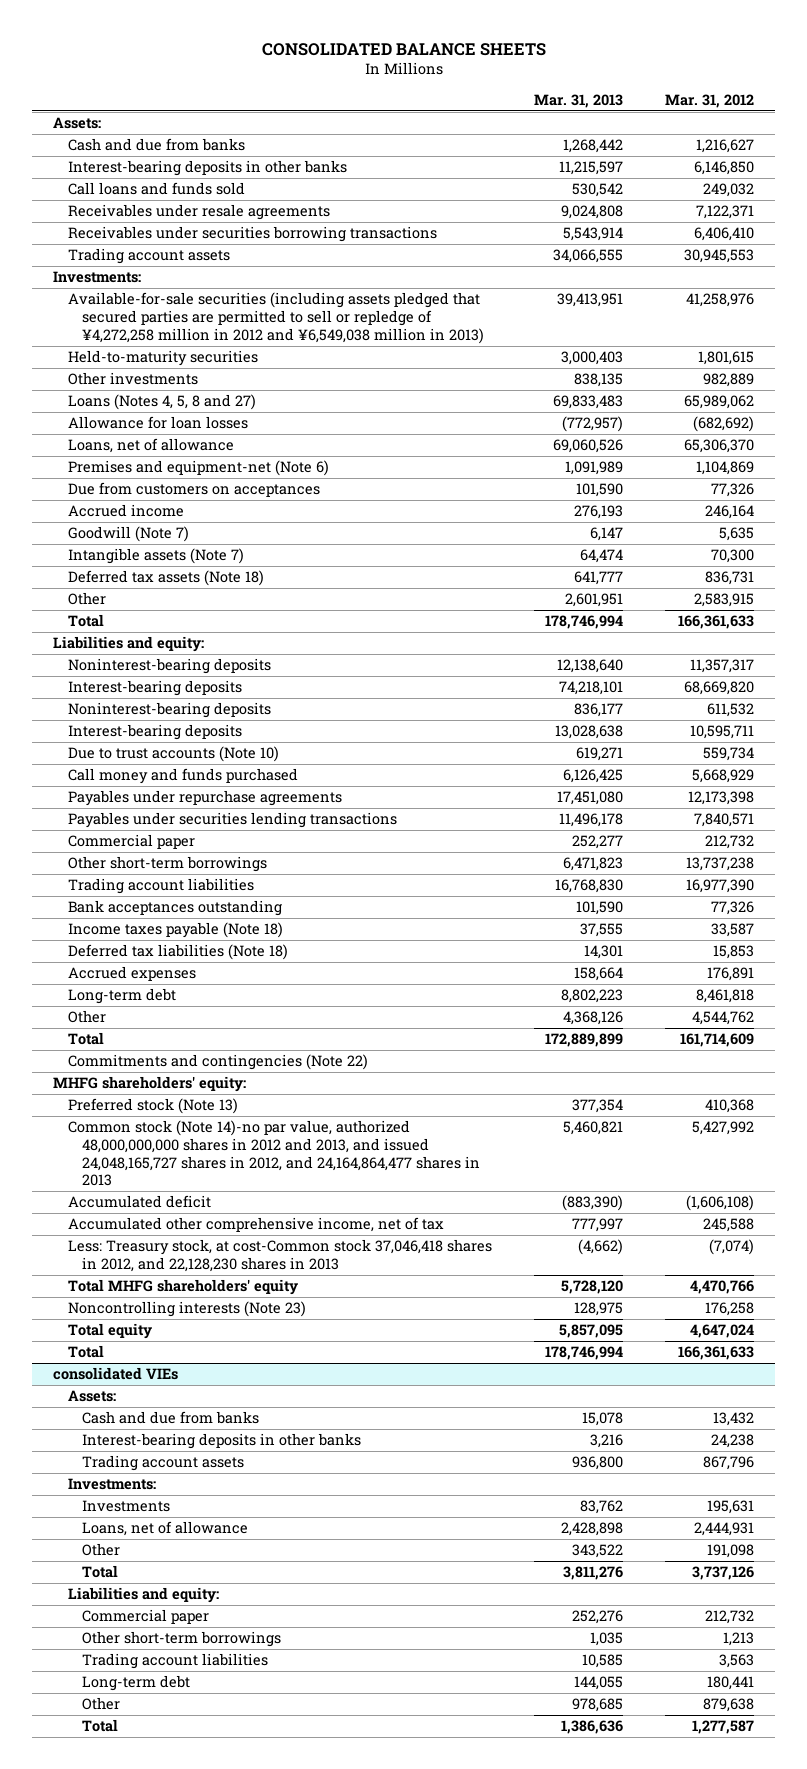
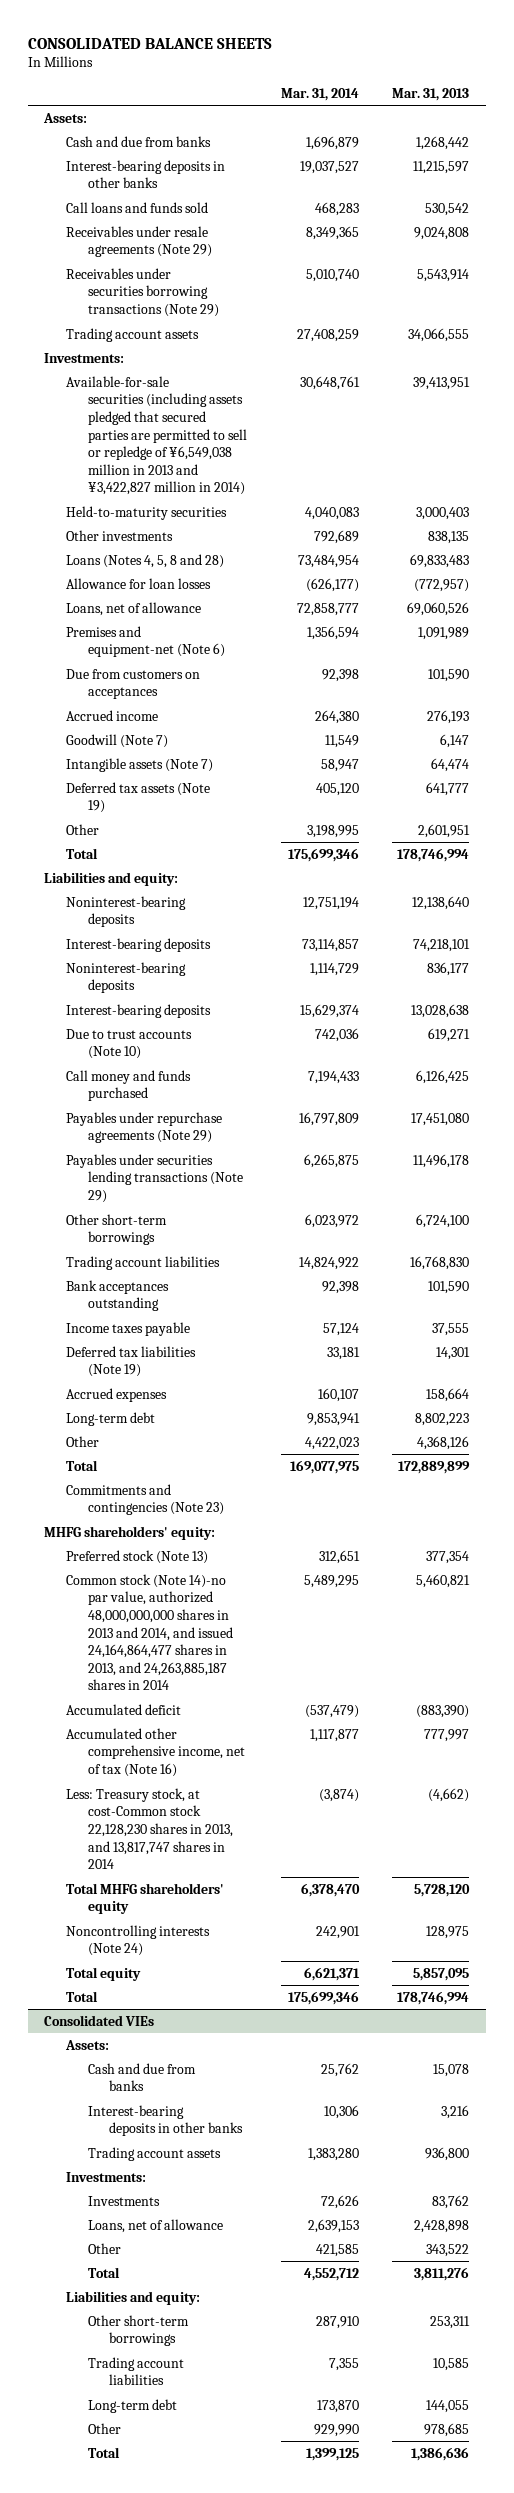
[664,93,754,108] Mar. 31, 2012 -> none
none -> [280,87,359,101] Mar. 31, 2014
[67,204,330,221] Receivables under resale agreements -> [66,225,212,258] Receivables under resale agreements (Note 29)
[67,226,437,243] Receivables under securities borrowing transactions -> [66,267,219,317] Receivables under securities borrowing transactions (Note 29)
[67,292,485,344] Available-for-sale securities (including assets pledged that secured parties are permitted to sell or repledge of ¥4,272,258 million in 2012 and ¥6,549,038 million in 2013) -> [66,375,247,496] Available-for-sale securities (including assets pledged that secured parties are permitted to sell or repledge of ¥6,549,038 million in 2013 and ¥3,422,827 million in 2014)
[67,394,256,411] Loans (Notes 4, 5, 8 and 27) -> [66,553,225,568] Loans (Notes 4, 5, 8 and 28)
[67,570,264,587] Deferred tax assets (Note 18) -> [66,781,211,814] Deferred tax assets (Note 19)
[67,834,195,850] Commercial paper -> none
[67,790,342,807] Payables under repurchase agreements -> [66,1111,223,1144] Payables under repurchase agreements (Note 29)
[67,812,397,829] Payables under securities lending transactions -> [66,1153,243,1203] Payables under securities lending transactions (Note 29)
[562,857,623,872] 6,471,823 -> [416,1213,470,1228] 6,724,100
[67,922,283,939] Income taxes payable (Note 18) -> [66,1321,191,1336] Income taxes payable
[67,944,288,961] Deferred tax liabilities (Note 18) -> [66,1345,197,1378] Deferred tax liabilities (Note 19)
[67,1054,368,1071] Commitments and contingencies (Note 22) -> [66,1483,224,1516] Commitments and contingencies (Note 23)
[67,1120,481,1187] Common stock (Note 14)-no par value, authorized 48,000,000,000 shares in 2012 and 2013, and issued 24,048,165,727 shares in 2012, and 24,164,864,477 shares in 2013 -> [66,1573,233,1691] Common stock (Note 14)-no par value, authorized 48,000,000,000 shares in 2013 and 2014, and issued 24,164,864,477 shares in 2013, and 24,263,885,187 shares in 2014
[67,1217,444,1233] Accumulated other comprehensive income, net of tax -> [66,1727,245,1777] Accumulated other comprehensive income, net of tax (Note 16)
[67,1239,492,1272] Less: Treasury stock, at cost-Common stock 37,046,418 shares in 2012, and 22,128,230 shares in 2013 -> [66,1787,233,1870] Less: Treasury stock, at cost-Common stock 22,128,230 shares in 2013, and 13,817,747 shares in 2014
[67,1301,306,1318] Noncontrolling interests (Note 23) -> [66,1924,211,1957] Noncontrolling interests (Note 24)
[53,1367,179,1381] consolidated VIEs -> [44,2014,155,2026] Consolidated VIEs
[82,1609,210,1625] Commercial paper -> none
[589,1632,623,1647] 1,035 -> [430,2315,471,2329] 253,311

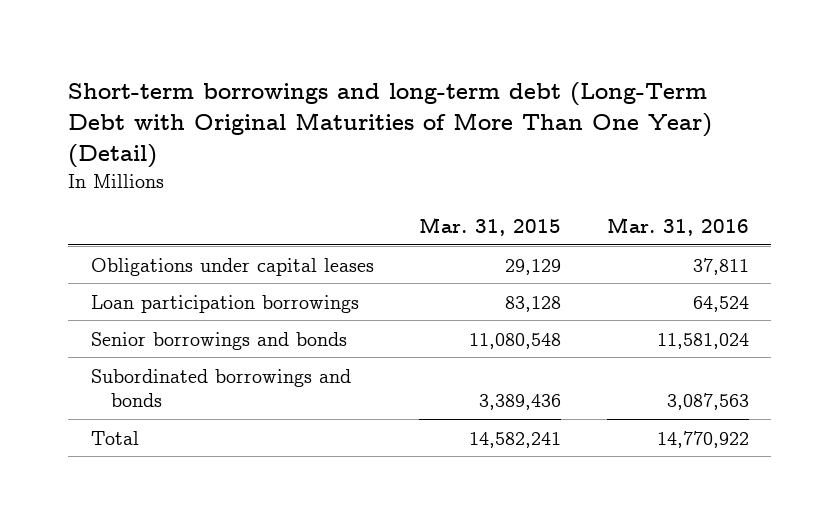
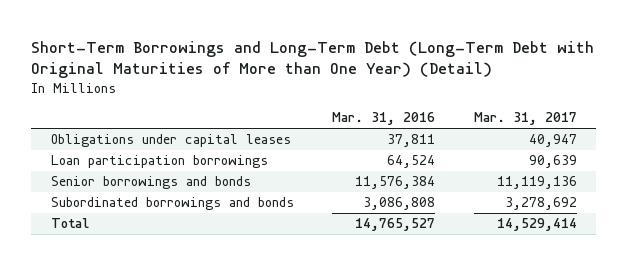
[67,81,712,168] Short-term borrowings and long-term debt (Long-Term Debt with Original Maturities of More Than One Year) (Detail) -> [31,40,595,79] Short-Term Borrowings and Long-Term Debt (Long-Term Debt with Original Maturities of More than One Year) (Detail)
[419,216,562,236] Mar. 31, 2015 -> none
none -> [473,112,577,126] Mar. 31, 2017
[656,332,749,349] 11,581,024 -> [355,176,436,190] 11,576,384
[666,393,749,411] 3,087,563 -> [363,197,436,211] 3,086,808
[656,430,749,448] 14,770,922 -> [355,218,436,232] 14,765,527

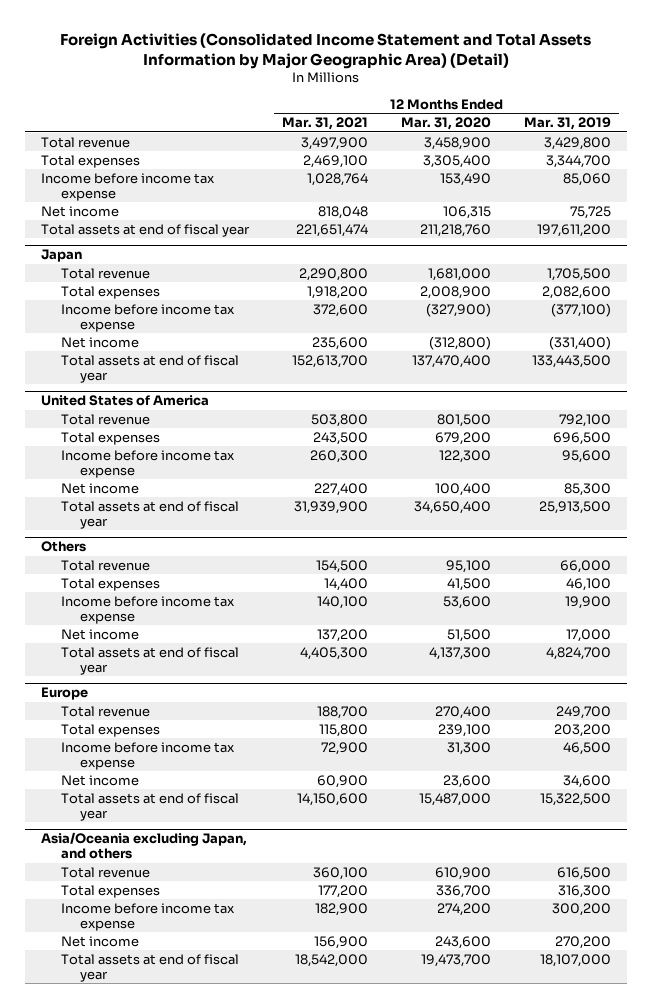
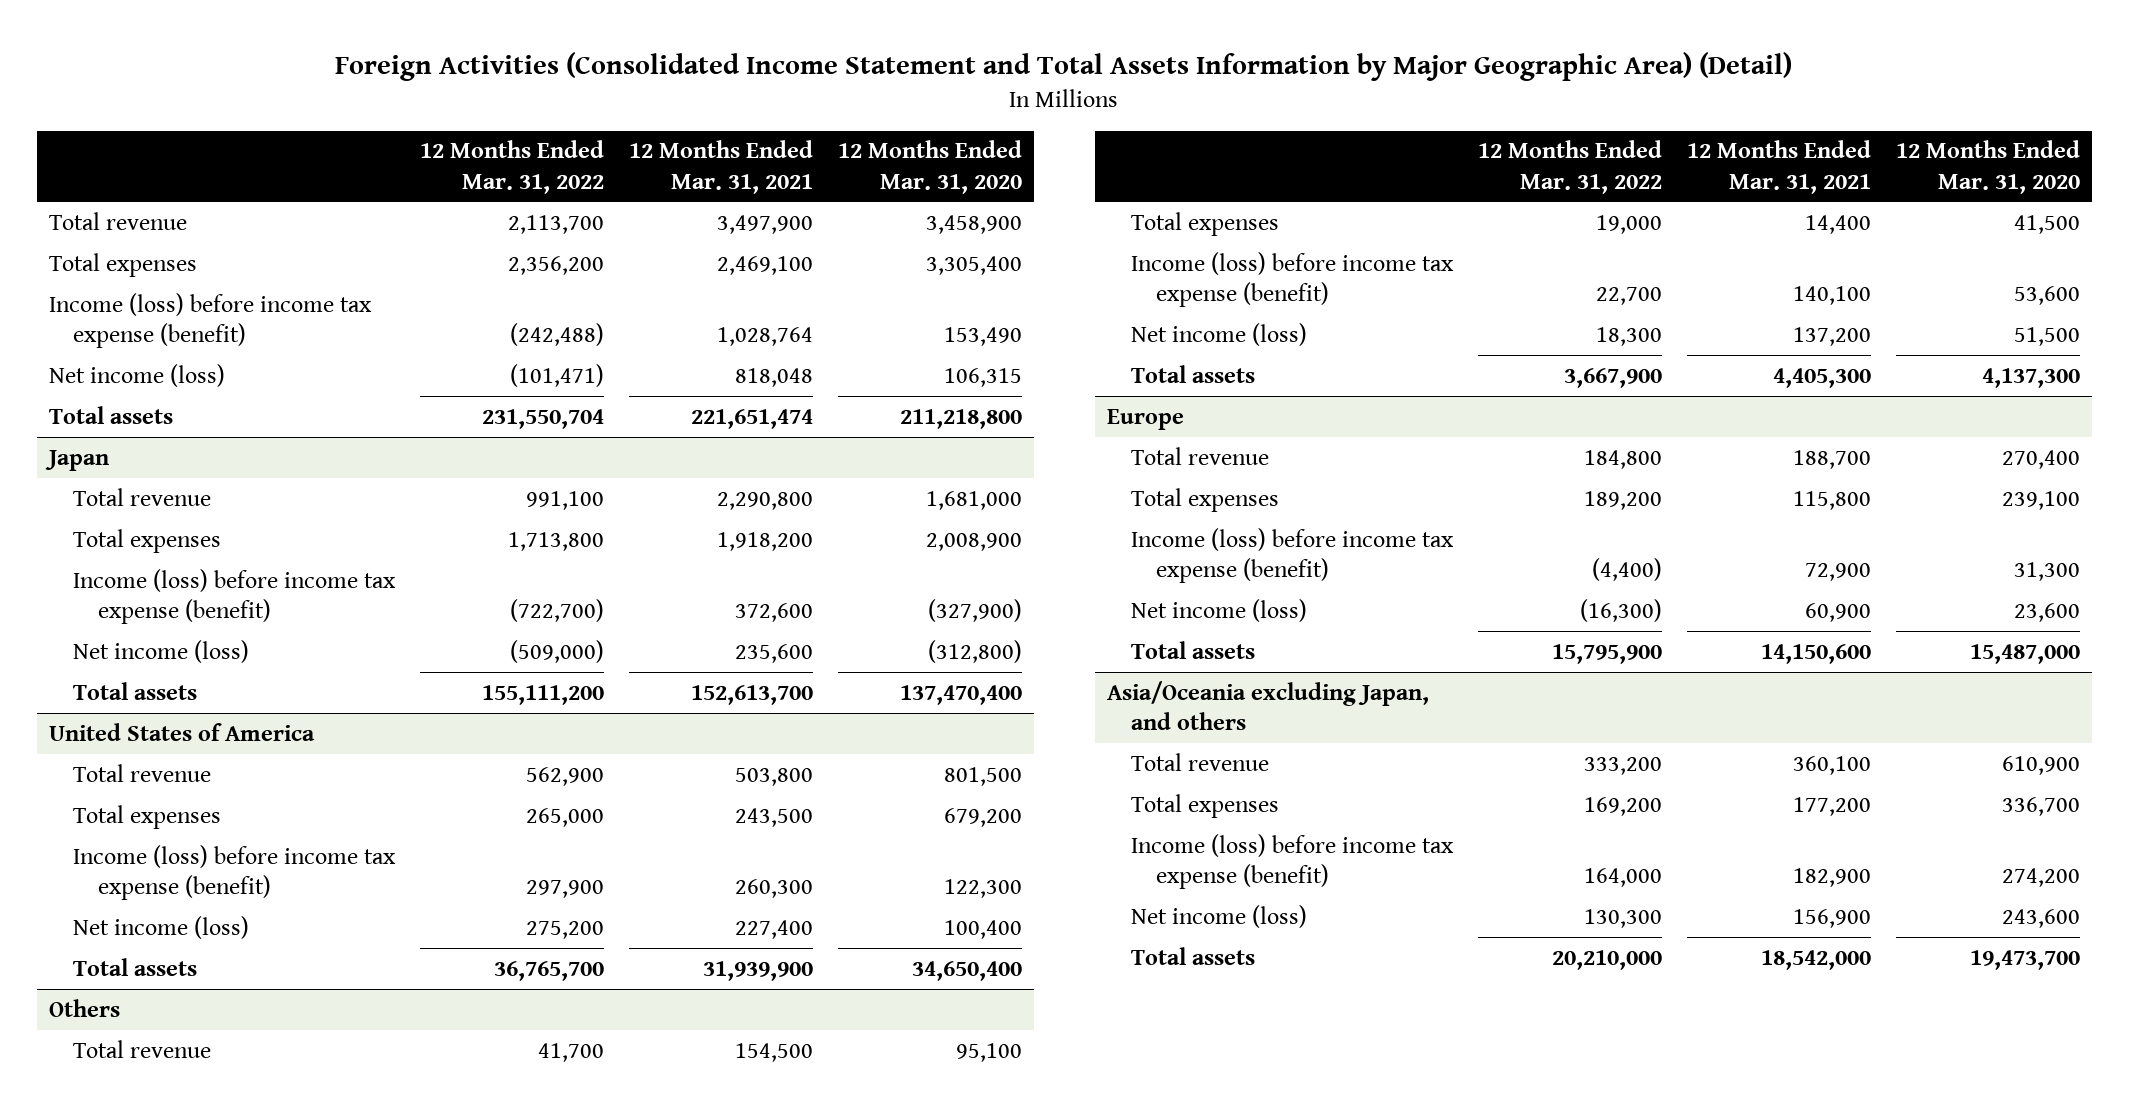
[523,117,611,131] Mar. 31, 2019 -> none
none -> [420,140,605,194] 12 Months Ended Mar. 31, 2022
[41,172,216,201] Income before income tax expense -> [49,292,373,348] Income (loss) before income tax expense (benefit)
[41,205,120,217] Net income -> [49,363,226,387] Net income (loss)
[41,223,251,237] Total assets at end of fiscal year -> [49,405,174,424] Total assets
[420,223,492,237] 211,218,760 -> [899,408,1022,429] 211,218,800
[60,303,235,332] Income before income tax expense -> [73,568,397,624] Income (loss) before income tax expense (benefit)
[60,336,139,348] Net income -> [73,639,250,663] Net income (loss)
[60,354,239,383] Total assets at end of fiscal year -> [73,681,198,700] Total assets
[60,449,235,478] Income before income tax expense -> [73,844,397,900] Income (loss) before income tax expense (benefit)
[60,482,139,494] Net income -> [73,915,250,939] Net income (loss)
[60,500,239,529] Total assets at end of fiscal year -> [73,957,198,976] Total assets
[60,595,235,624] Income before income tax expense -> [1131,251,1455,307] Income (loss) before income tax expense (benefit)
[60,628,139,640] Net income -> [1131,322,1308,346] Net income (loss)
[60,646,239,675] Total assets at end of fiscal year -> [1131,364,1256,383] Total assets
[60,741,235,770] Income before income tax expense -> [1131,527,1455,583] Income (loss) before income tax expense (benefit)
[60,774,139,786] Net income -> [1131,598,1308,622] Net income (loss)
[60,792,239,821] Total assets at end of fiscal year -> [1131,640,1256,659] Total assets
[60,902,235,931] Income before income tax expense -> [1131,833,1455,889] Income (loss) before income tax expense (benefit)
[60,935,139,947] Net income -> [1131,904,1308,928] Net income (loss)
[60,953,239,982] Total assets at end of fiscal year -> [1131,946,1256,965] Total assets

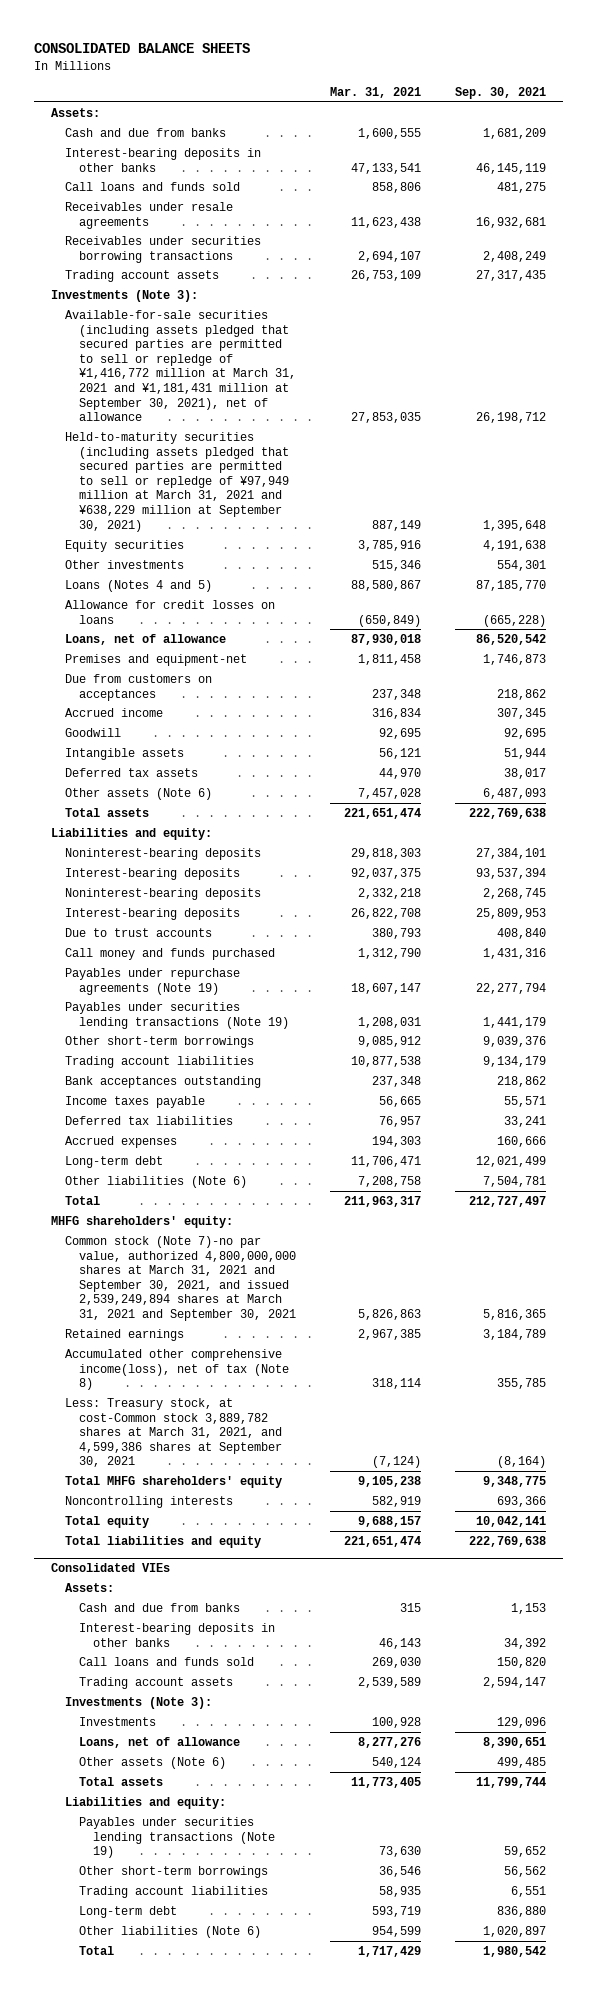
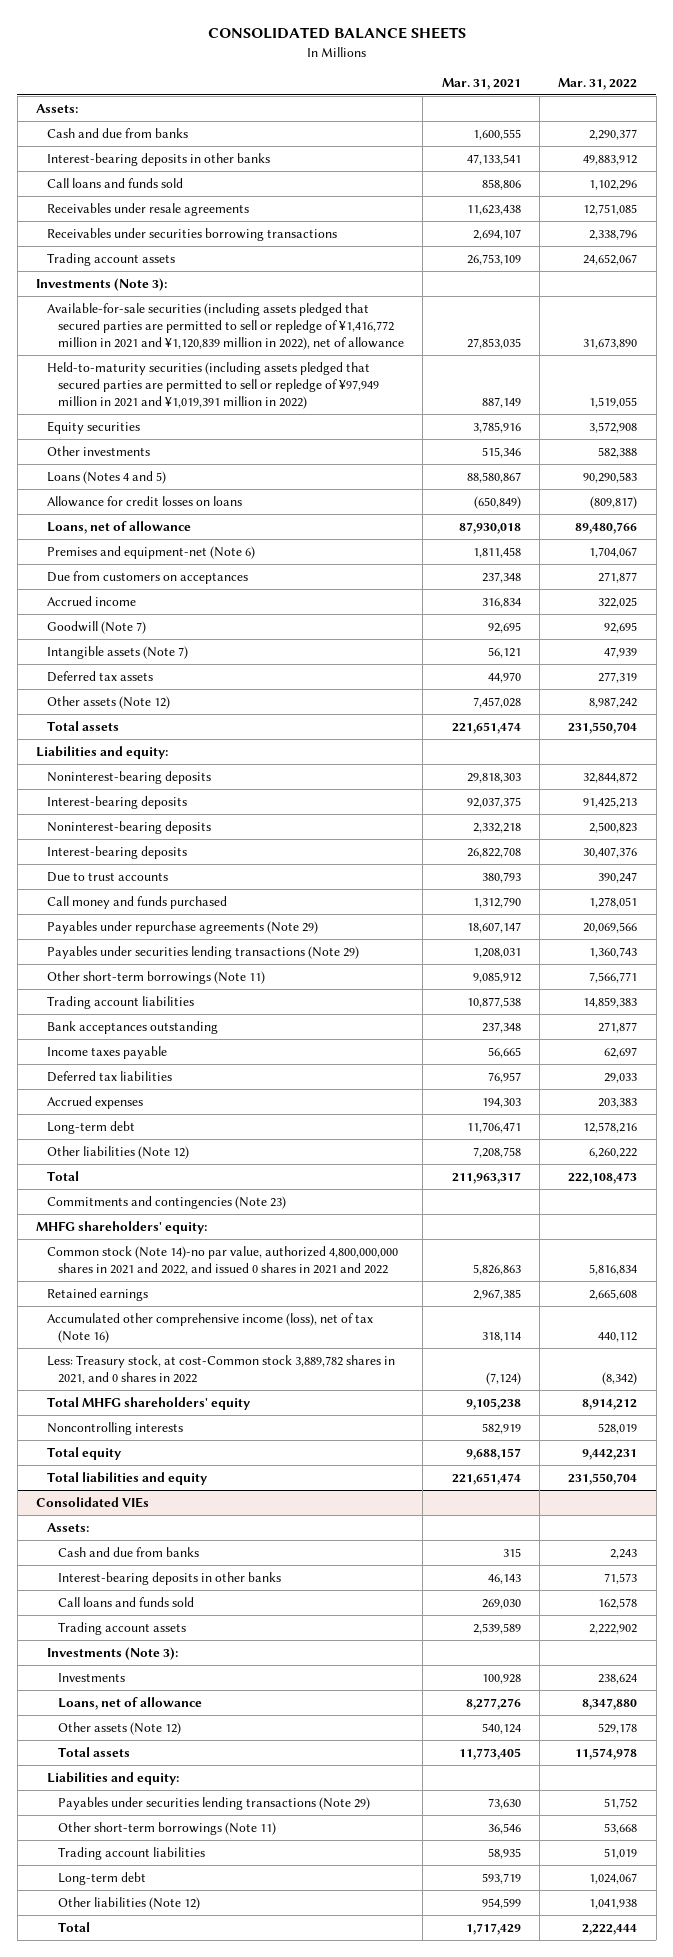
[455,86,547,99] Sep. 30, 2021 -> none
none -> [558,77,638,90] Mar. 31, 2022
[65,309,297,422] Available-for-sale securities (including assets pledged that secured parties are permitted to sell or repledge of ¥1,416,772 million at March 31, 2021 and ¥1,181,431 million at September 30, 2021), net of allowance -> [47,302,405,350] Available-for-sale securities (including assets pledged that secured parties are permitted to sell or repledge of ¥1,416,772 million in 2021 and ¥1,120,839 million in 2022), net of allowance
[65,431,290,532] Held-to-maturity securities (including assets pledged that secured parties are permitted to sell or repledge of ¥97,949 million at March 31, 2021 and ¥638,229 million at September 30, 2021) -> [47,361,380,409] Held-to-maturity securities (including assets pledged that secured parties are permitted to sell or repledge of ¥97,949 million in 2021 and ¥1,019,391 million in 2022)
[65,653,248,666] Premises and equipment-net -> [47,545,256,559] Premises and equipment-net (Note 6)
[65,727,122,737] Goodwill -> [47,620,147,634] Goodwill (Note 7)
[65,747,185,760] Intangible assets -> [47,645,189,659] Intangible assets (Note 7)
[65,787,213,800] Other assets (Note 6) -> [47,695,171,709] Other assets (Note 12)
[65,967,241,995] Payables under repurchase agreements (Note 19) -> [47,920,319,934] Payables under repurchase agreements (Note 29)
[65,1001,290,1029] Payables under securities lending transactions (Note 19) -> [47,945,360,959] Payables under securities lending transactions (Note 29)
[65,1035,255,1048] Other short-term borrowings -> [47,970,266,984] Other short-term borrowings (Note 11)
[65,1175,248,1188] Other liabilities (Note 6) -> [47,1145,190,1159] Other liabilities (Note 12)
none -> [47,1195,287,1209] Commitments and contingencies (Note 23)
[65,1235,297,1322] Common stock (Note 7)-no par value, authorized 4,800,000,000 shares at March 31, 2021 and September 30, 2021, and issued 2,539,249,894 shares at March 31, 2021 and September 30, 2021 -> [47,1245,399,1275] Common stock (Note 14)-no par value, authorized 4,800,000,000 shares in 2021 and 2022, and issued 0 shares in 2021 and 2022
[65,1348,290,1391] Accumulated other comprehensive income(loss), net of tax (Note 8) -> [47,1312,374,1343] Accumulated other comprehensive income (loss), net of tax (Note 16)
[65,1397,283,1468] Less: Treasury stock, at cost-Common stock 3,889,782 shares at March 31, 2021, and 4,599,386 shares at September 30, 2021 -> [47,1354,396,1384] Less: Treasury stock, at cost-Common stock 3,889,782 shares in 2021, and 0 shares in 2022
[79,1756,227,1769] Other assets (Note 6) -> [58,1721,182,1735] Other assets (Note 12)
[79,1816,276,1859] Payables under securities lending transactions (Note 19) -> [58,1796,371,1810] Payables under securities lending transactions (Note 29)
[79,1865,269,1878] Other short-term borrowings -> [58,1821,277,1835] Other short-term borrowings (Note 11)
[79,1925,262,1938] Other liabilities (Note 6) -> [58,1896,201,1910] Other liabilities (Note 12)

